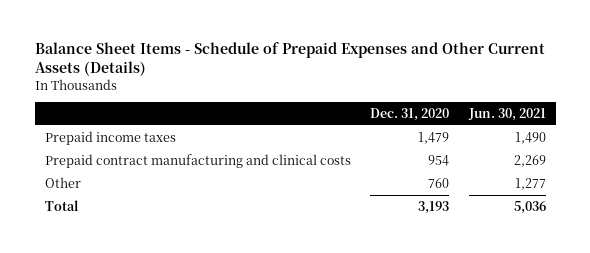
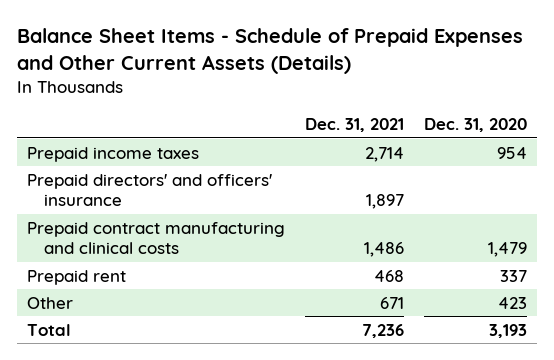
[467,107,546,121] Jun. 30, 2021 -> none
none -> [304,118,404,133] Dec. 31, 2021
[418,131,450,144] 1,479 -> [497,146,528,159] 954
none -> [26,173,272,207] Prepaid directors' and officers' insurance
[428,154,450,166] 954 -> [488,242,528,258] 1,479
none -> [26,269,126,285] Prepaid rent
[428,177,450,188] 760 -> [498,296,528,309] 423

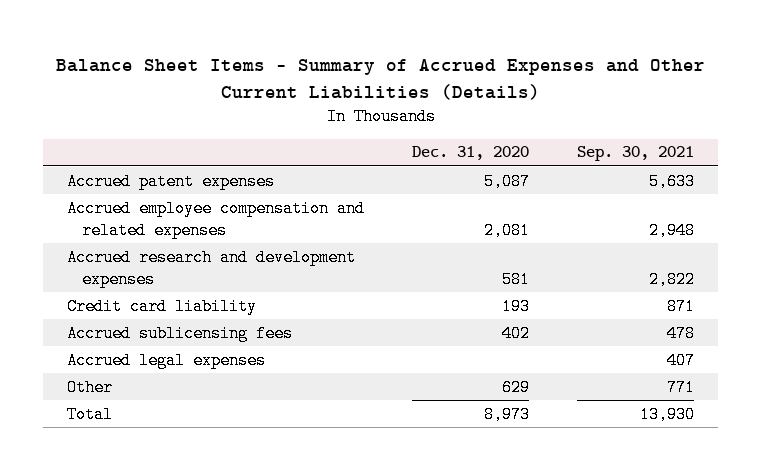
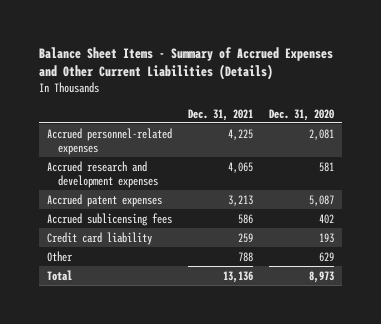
[577,146,695,162] Sep. 30, 2021 -> none
none -> [187,108,253,121] Dec. 31, 2021
[67,199,366,240] Accrued employee compensation and related expenses -> [47,127,173,155] Accrued personnel-related expenses
[67,172,276,190] Accrued patent expenses -> [47,193,163,207] Accrued patent expenses
[67,351,267,369] Accrued legal expenses -> none
[67,297,258,315] Credit card liability -> [47,231,153,245] Credit card liability

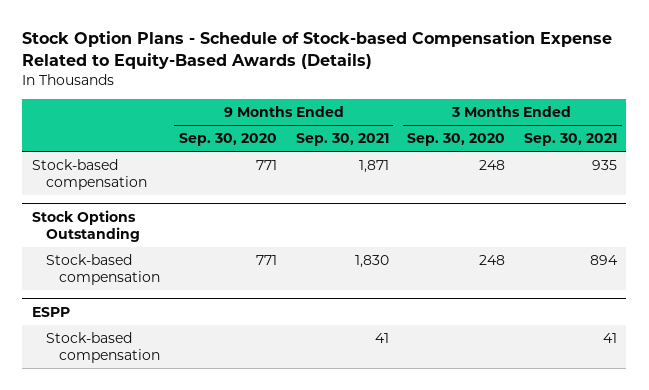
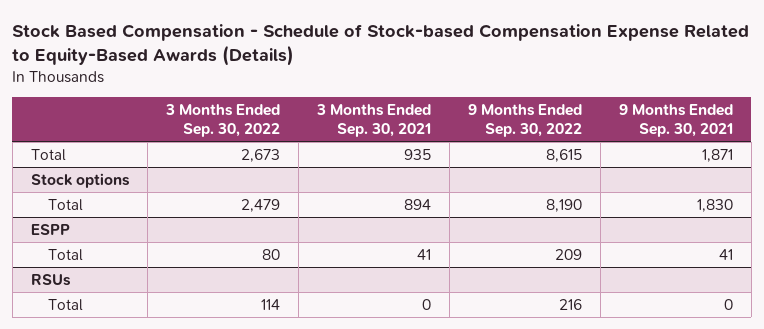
[22,31,613,69] Stock Option Plans - Schedule of Stock-based Compensation Expense Related to Equity-Based Awards (Details) -> [12,23,750,66] Stock Based Compensation - Schedule of Stock-based Compensation Expense Related to Equity-Based Awards (Details)
[178,133,277,147] Sep. 30, 2020 -> none
[407,133,506,147] Sep. 30, 2020 -> none
none -> [164,104,280,138] 3 Months Ended Sep. 30, 2022
none -> [467,104,582,138] 9 Months Ended Sep. 30, 2022
[31,158,147,191] Stock-based compensation -> [30,148,66,161] Total
[31,209,140,242] Stock Options Outstanding -> [30,172,130,188] Stock options
[45,253,161,286] Stock-based compensation -> [48,198,84,211] Total
[45,331,161,364] Stock-based compensation -> [48,248,84,261] Total
none -> [30,273,71,286] RSUs
none -> [48,298,84,311] Total

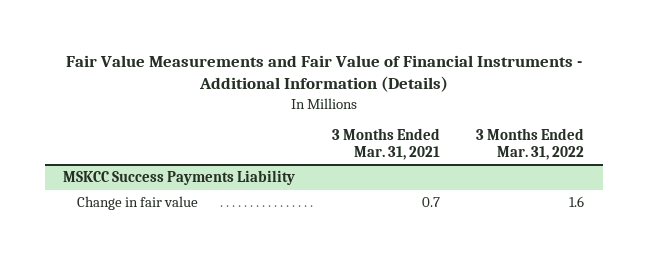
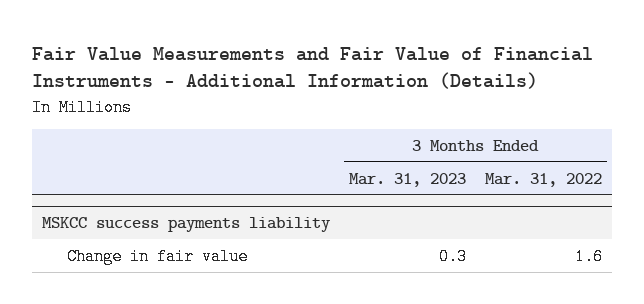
[331,128,440,160] 3 Months Ended Mar. 31, 2021 -> none
none -> [348,172,466,187] Mar. 31, 2023
[63,170,296,186] MSKCC Success Payments Liability -> [41,217,331,233] MSKCC success payments liability

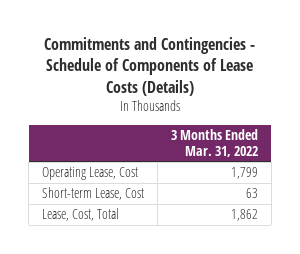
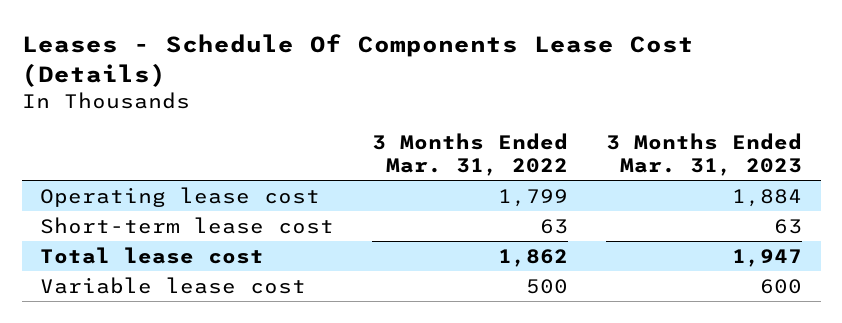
[44,37,256,96] Commitments and Contingencies - Schedule of Components of Lease Costs (Details) -> [21,33,694,87] Leases - Schedule Of Components Lease Cost (Details)
none -> [605,132,802,177] 3 Months Ended Mar. 31, 2023
[42,167,139,181] Operating Lease, Cost -> [40,186,321,207] Operating lease cost
[42,187,145,201] Short-term Lease, Cost -> [40,216,335,234] Short-term lease cost
[42,208,120,222] Lease, Cost, Total -> [40,246,265,264] Total lease cost
none -> [40,276,307,294] Variable lease cost

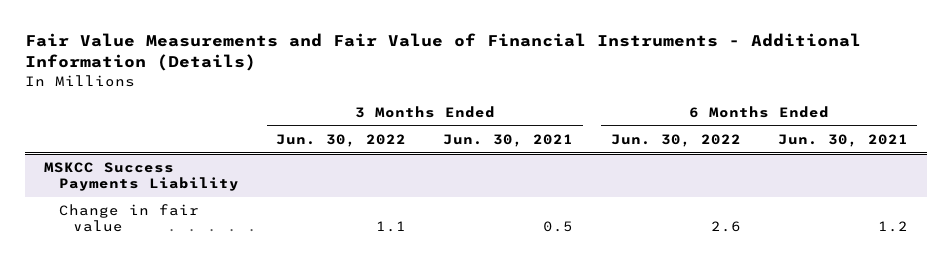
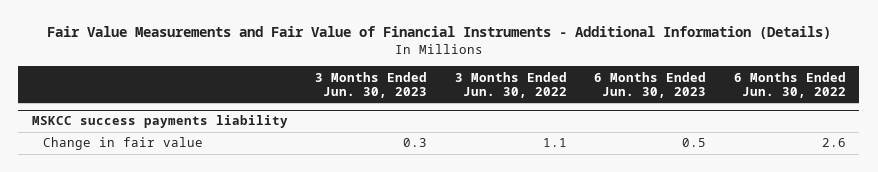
[443,134,574,148] Jun. 30, 2021 -> none
[777,134,908,148] Jun. 30, 2021 -> none
none -> [315,71,428,98] 3 Months Ended Jun. 30, 2023
none -> [594,71,707,98] 6 Months Ended Jun. 30, 2023
[43,162,239,192] MSKCC Success Payments Liability -> [31,115,288,129] MSKCC success payments liability

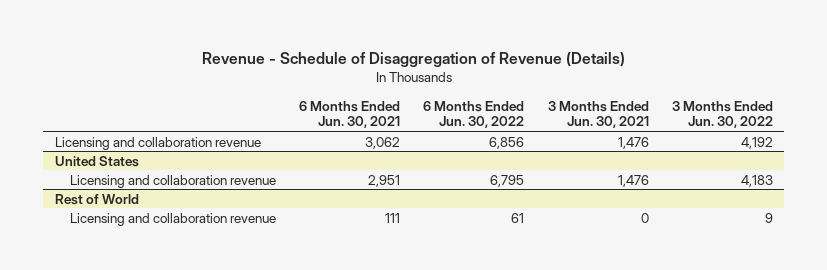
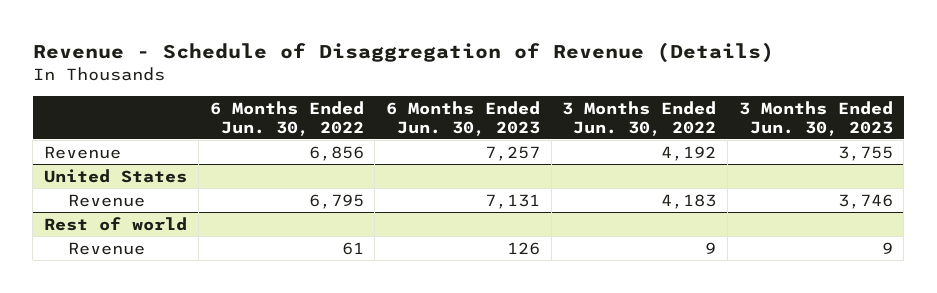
[298,100,400,129] 6 Months Ended Jun. 30, 2021 -> none
[547,100,649,129] 3 Months Ended Jun. 30, 2021 -> none
none -> [385,100,540,136] 6 Months Ended Jun. 30, 2023
none -> [738,100,893,136] 3 Months Ended Jun. 30, 2023
[54,136,261,150] Licensing and collaboration revenue -> [44,145,122,159] Revenue
[69,174,276,188] Licensing and collaboration revenue -> [67,193,145,207] Revenue
[54,193,139,205] Rest of World -> [44,216,188,231] Rest of world
[69,212,276,226] Licensing and collaboration revenue -> [67,241,145,255] Revenue

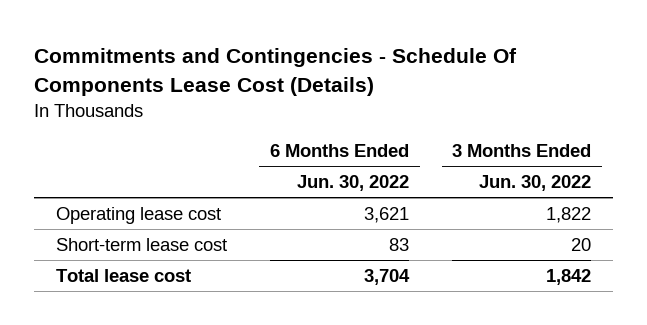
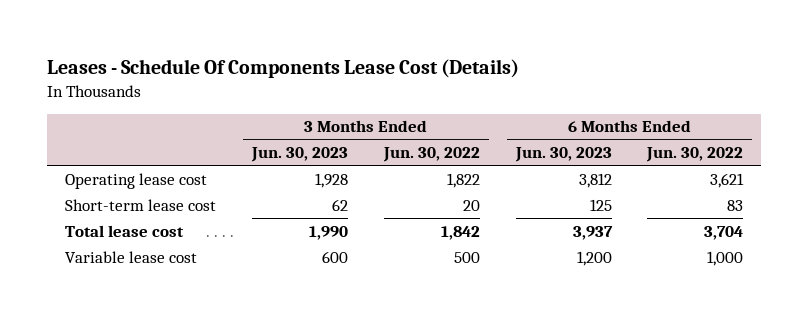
[34,47,518,96] Commitments and Contingencies - Schedule Of Components Lease Cost (Details) -> [47,58,520,78] Leases - Schedule Of Components Lease Cost (Details)
none -> [251,147,349,163] Jun. 30, 2023
none -> [514,147,612,163] Jun. 30, 2023
none -> [65,250,198,263] Variable lease cost

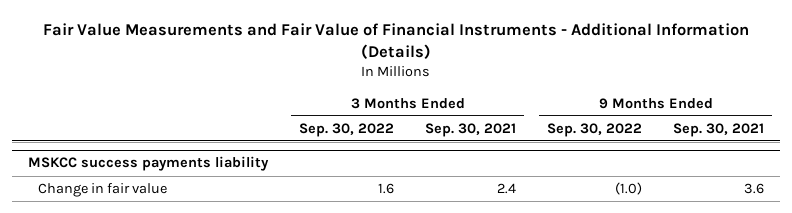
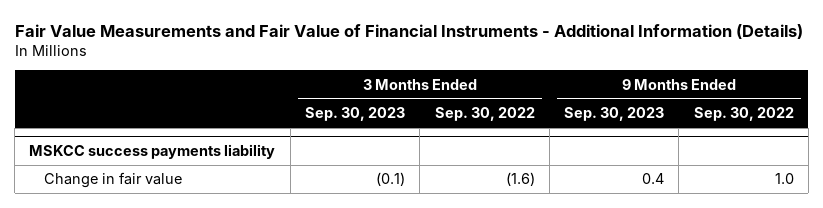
[425,122,517,137] Sep. 30, 2021 -> none
[673,122,765,137] Sep. 30, 2021 -> none
none -> [304,107,405,122] Sep. 30, 2023
none -> [564,107,665,122] Sep. 30, 2023
[378,183,395,195] 1.6 -> [505,172,535,187] (1.6)
[615,182,643,196] (1.0) -> [774,173,794,185] 1.0

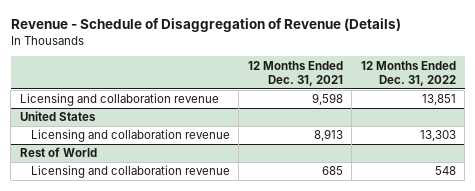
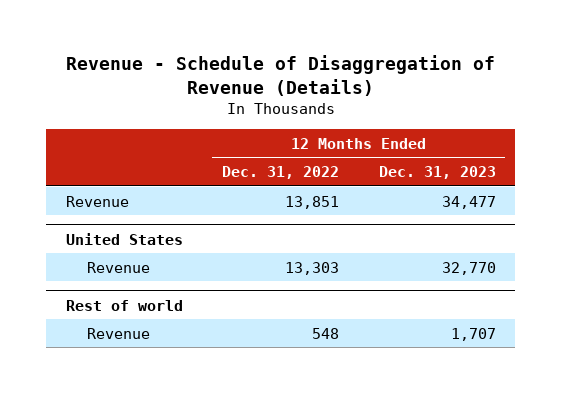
[247,60,343,86] 12 Months Ended Dec. 31, 2021 -> none
none -> [378,166,496,180] Dec. 31, 2023
[19,93,219,107] Licensing and collaboration revenue -> [65,195,129,207] Revenue
[30,129,230,143] Licensing and collaboration revenue -> [87,261,151,273] Revenue
[19,147,97,158] Rest of World -> [65,299,183,311] Rest of world
[30,165,230,179] Licensing and collaboration revenue -> [87,327,151,339] Revenue

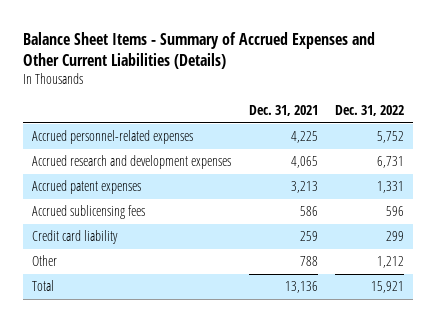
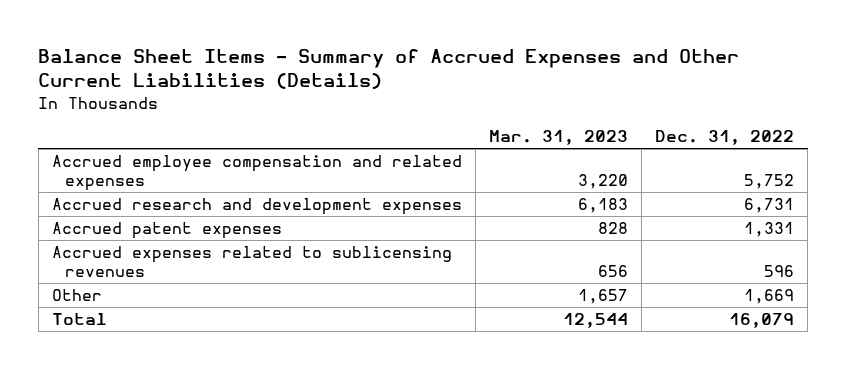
[248,105,318,117] Dec. 31, 2021 -> none
none -> [488,130,628,146] Mar. 31, 2023
[32,130,194,145] Accrued personnel-related expenses -> [51,154,462,191] Accrued employee compensation and related expenses
[32,230,119,245] Credit card liability -> none
[32,205,146,220] Accrued sublicensing fees -> [51,245,452,277] Accrued expenses related to sublicensing revenues
[377,256,405,269] 1,212 -> [744,288,795,304] 1,669
[371,281,405,294] 15,921 -> [729,312,795,328] 16,079

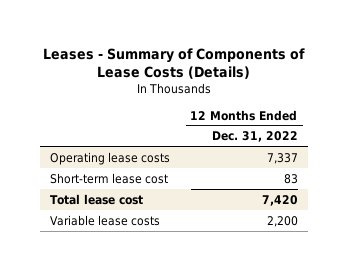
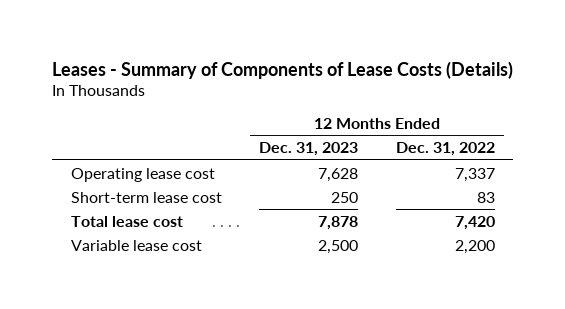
none -> [259,142,359,157] Dec. 31, 2023
[50,151,171,165] Operating lease costs -> [70,167,215,182] Operating lease cost
[50,214,161,226] Variable lease costs -> [70,239,202,251] Variable lease cost

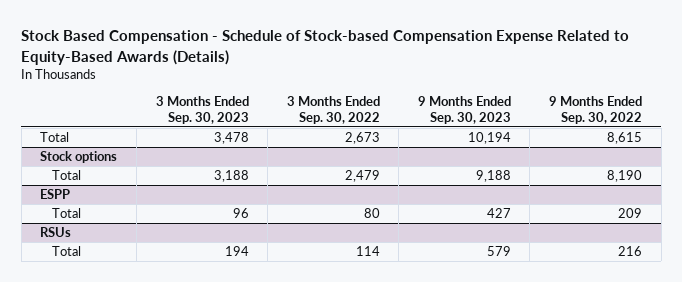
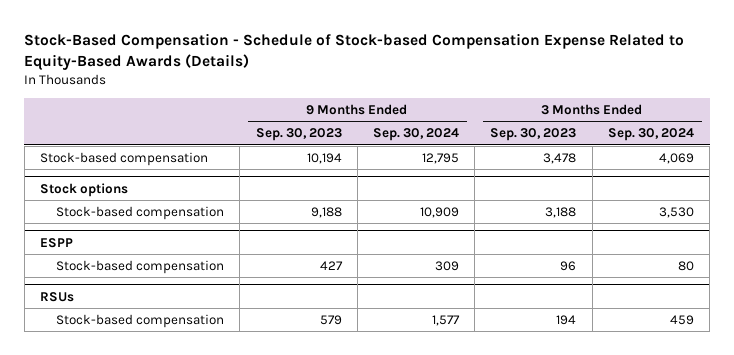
[21,30,630,65] Stock Based Compensation - Schedule of Stock-based Compensation Expense Related to Equity-Based Awards (Details) -> [24,33,685,71] Stock-Based Compensation - Schedule of Stock-based Compensation Expense Related to Equity-Based Awards (Details)
[286,96,380,124] 3 Months Ended Sep. 30, 2022 -> none
[549,96,643,124] 9 Months Ended Sep. 30, 2022 -> none
none -> [372,128,459,142] Sep. 30, 2024
none -> [607,128,694,142] Sep. 30, 2024
[40,132,70,143] Total -> [39,151,208,166] Stock-based compensation
[51,170,81,181] Total -> [56,205,225,220] Stock-based compensation
[51,208,81,219] Total -> [56,259,225,274] Stock-based compensation
[51,246,81,257] Total -> [56,313,225,328] Stock-based compensation

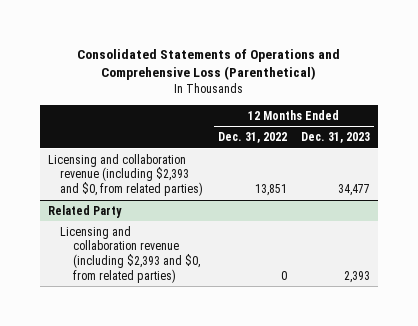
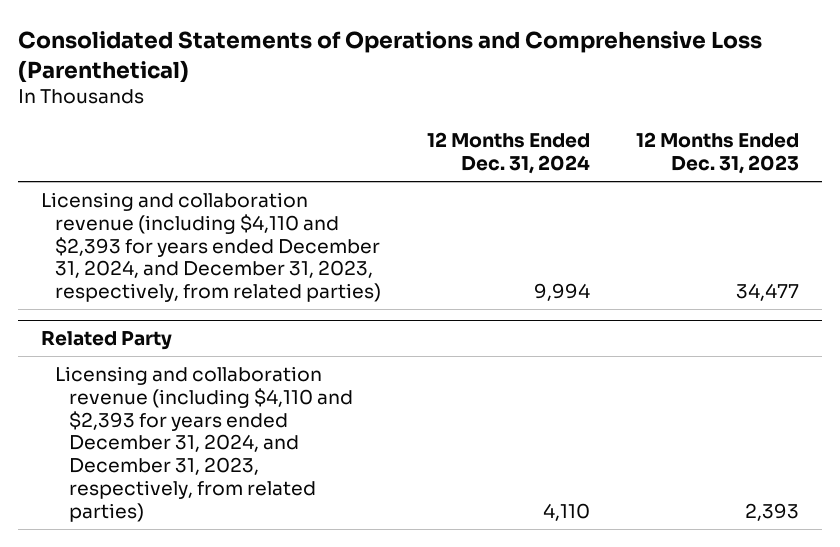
[217,131,287,143] Dec. 31, 2022 -> none
none -> [426,132,590,175] 12 Months Ended Dec. 31, 2024
[47,153,204,196] Licensing and collaboration revenue (including $2,393 and $0, from related parties) -> [41,191,381,303] Licensing and collaboration revenue (including $4,110 and $2,393 for years ended December 31, 2024, and December 31, 2023, respectively, from related parties)
[60,225,201,283] Licensing and collaboration revenue (including $2,393 and $0, from related parties) -> [54,365,353,522] Licensing and collaboration revenue (including $4,110 and $2,393 for years ended December 31, 2024, and December 31, 2023, respectively, from related parties)

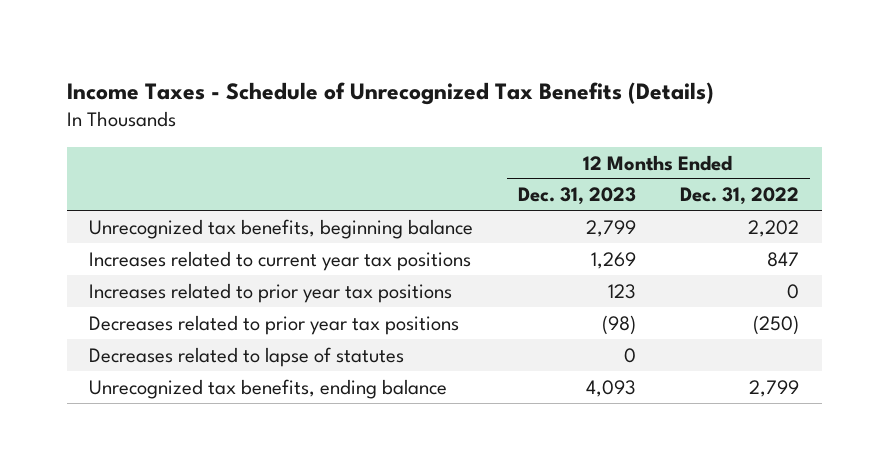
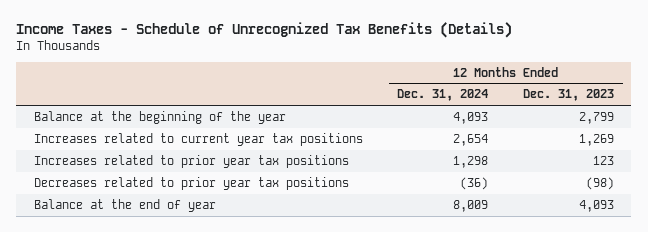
[680,187,800,206] Dec. 31, 2022 -> none
none -> [397,89,489,102] Dec. 31, 2024
[89,218,474,239] Unrecognized tax benefits, beginning balance -> [33,110,286,124] Balance at the beginning of the year
[89,346,405,367] Decreases related to lapse of statutes -> none
[89,378,448,399] Unrecognized tax benefits, ending balance -> [33,198,216,212] Balance at the end of year

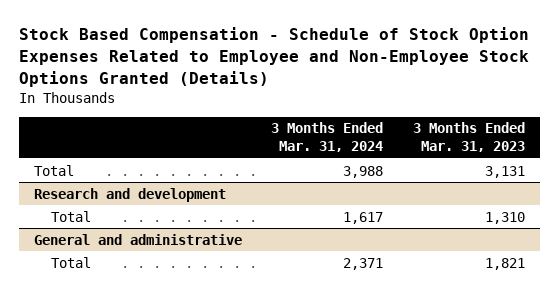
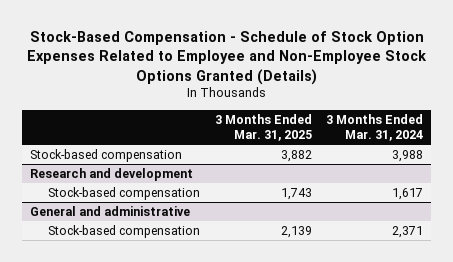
[18,27,529,87] Stock Based Compensation - Schedule of Stock Option Expenses Related to Employee and Non-Employee Stock Options Granted (Details) -> [26,30,427,85] Stock-Based Compensation - Schedule of Stock Option Expenses Related to Employee and Non-Employee Stock Options Granted (Details)
[413,122,526,153] 3 Months Ended Mar. 31, 2023 -> none
none -> [214,113,312,142] 3 Months Ended Mar. 31, 2025
[33,164,74,176] Total -> [29,148,182,162] Stock-based compensation
[50,210,91,222] Total -> [47,186,200,200] Stock-based compensation
[50,256,91,268] Total -> [47,224,200,238] Stock-based compensation

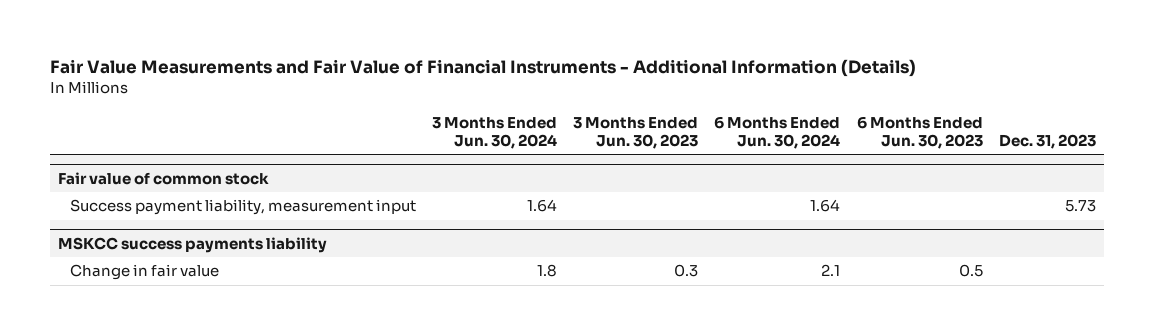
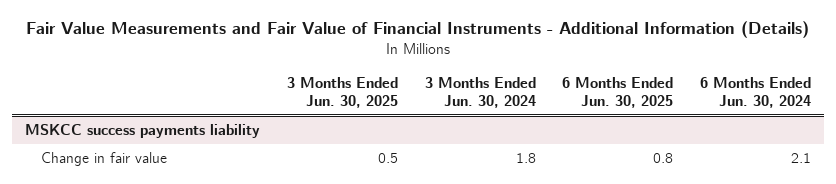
[573,116,699,149] 3 Months Ended Jun. 30, 2023 -> none
[856,115,983,149] 6 Months Ended Jun. 30, 2023 -> none
[998,133,1096,149] Dec. 31, 2023 -> none
none -> [286,76,398,108] 3 Months Ended Jun. 30, 2025
none -> [562,76,674,108] 6 Months Ended Jun. 30, 2025
[58,171,270,185] Fair value of common stock -> none
[69,199,416,216] Success payment liability, measurement input -> none

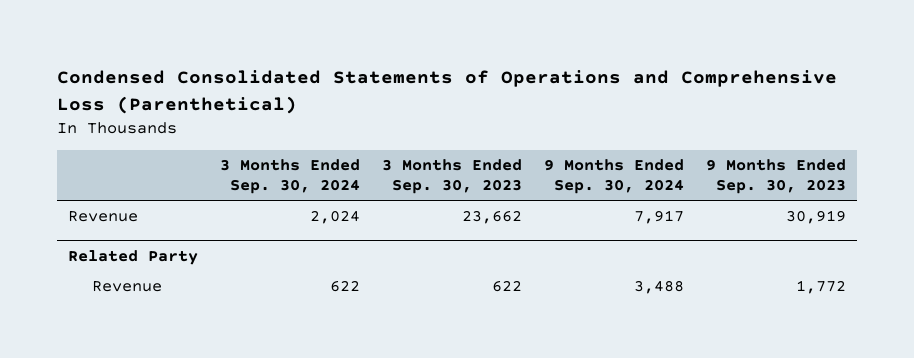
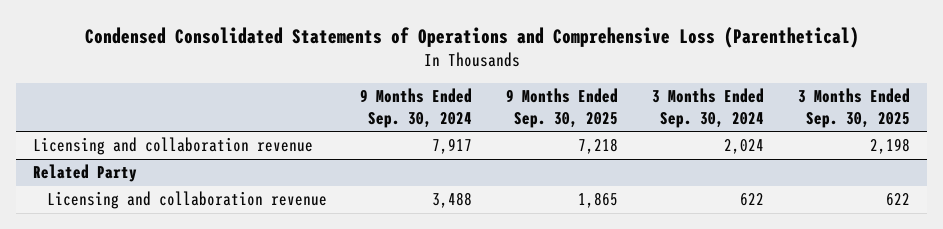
[381,159,522,195] 3 Months Ended Sep. 30, 2023 -> none
[706,159,847,195] 9 Months Ended Sep. 30, 2023 -> none
none -> [506,88,619,128] 9 Months Ended Sep. 30, 2025
none -> [798,88,911,128] 3 Months Ended Sep. 30, 2025
[67,211,138,223] Revenue -> [33,137,314,156] Licensing and collaboration revenue
[91,281,162,293] Revenue -> [46,191,327,210] Licensing and collaboration revenue

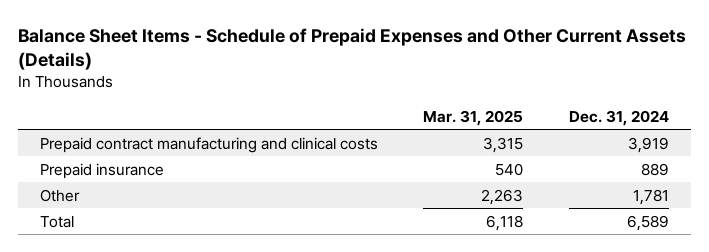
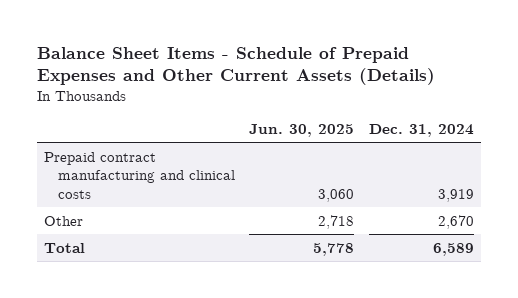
[423,109,524,126] Mar. 31, 2025 -> none
none -> [249,123,355,137] Jun. 30, 2025
[40,162,165,179] Prepaid insurance -> none
[632,188,669,205] 1,781 -> [438,214,475,229] 2,670

